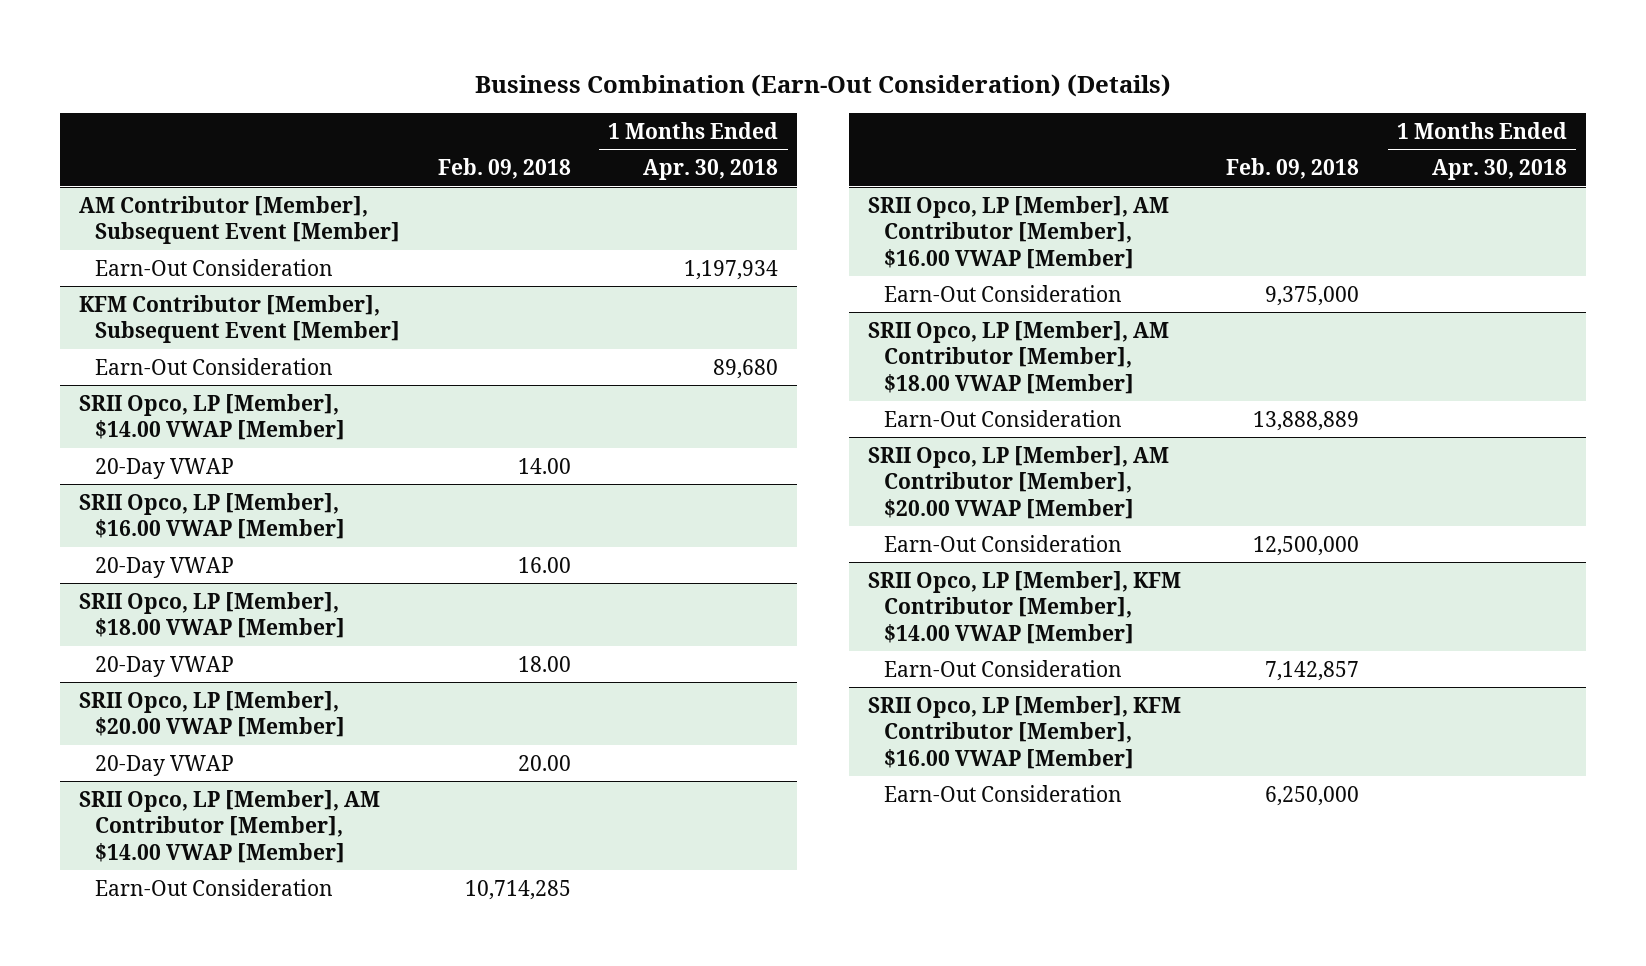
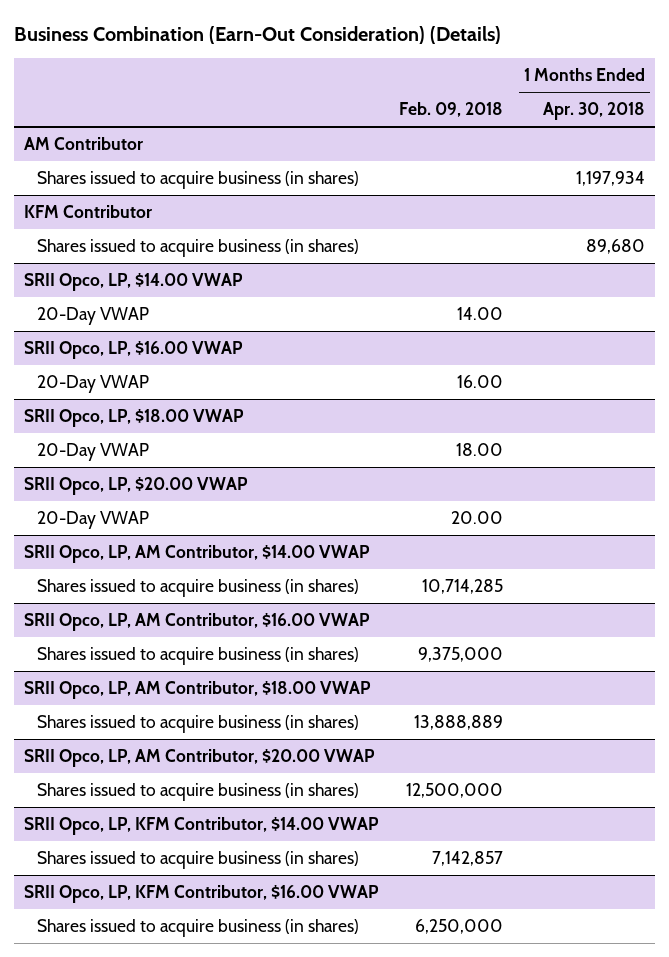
[79,195,401,245] AM Contributor [Member], Subsequent Event [Member] -> none
[79,294,401,344] KFM Contributor [Member], Subsequent Event [Member] -> none
none -> [24,137,144,151] AM Contributor
[95,258,334,276] Earn-Out Consideration -> [36,171,359,190] Shares issued to acquire business (in shares)
none -> [24,205,153,219] KFM Contributor
[95,357,334,375] Earn-Out Consideration -> [36,239,359,258] Shares issued to acquire business (in shares)
[79,393,346,441] SRII Opco, LP [Member], $14.00 VWAP [Member] -> [24,273,244,292] SRII Opco, LP, $14.00 VWAP
[79,492,346,540] SRII Opco, LP [Member], $16.00 VWAP [Member] -> [24,341,244,360] SRII Opco, LP, $16.00 VWAP
[79,591,346,639] SRII Opco, LP [Member], $18.00 VWAP [Member] -> [24,409,245,428] SRII Opco, LP, $18.00 VWAP
[79,690,346,738] SRII Opco, LP [Member], $20.00 VWAP [Member] -> [24,477,249,496] SRII Opco, LP, $20.00 VWAP
[79,789,381,863] SRII Opco, LP [Member], AM Contributor [Member], $14.00 VWAP [Member] -> [24,545,371,564] SRII Opco, LP, AM Contributor, $14.00 VWAP
[95,878,334,896] Earn-Out Consideration -> [36,579,359,598] Shares issued to acquire business (in shares)
[867,195,1169,269] SRII Opco, LP [Member], AM Contributor [Member], $16.00 VWAP [Member] -> [24,613,371,632] SRII Opco, LP, AM Contributor, $16.00 VWAP
[883,284,1122,302] Earn-Out Consideration -> [36,647,359,666] Shares issued to acquire business (in shares)
[867,320,1169,394] SRII Opco, LP [Member], AM Contributor [Member], $18.00 VWAP [Member] -> [24,681,372,700] SRII Opco, LP, AM Contributor, $18.00 VWAP
[883,409,1122,427] Earn-Out Consideration -> [36,715,359,734] Shares issued to acquire business (in shares)
[867,445,1169,519] SRII Opco, LP [Member], AM Contributor [Member], $20.00 VWAP [Member] -> [24,749,376,768] SRII Opco, LP, AM Contributor, $20.00 VWAP
[883,534,1122,552] Earn-Out Consideration -> [36,783,359,802] Shares issued to acquire business (in shares)
[867,570,1181,644] SRII Opco, LP [Member], KFM Contributor [Member], $14.00 VWAP [Member] -> [24,817,380,836] SRII Opco, LP, KFM Contributor, $14.00 VWAP
[883,659,1122,677] Earn-Out Consideration -> [36,851,359,870] Shares issued to acquire business (in shares)
[867,695,1181,769] SRII Opco, LP [Member], KFM Contributor [Member], $16.00 VWAP [Member] -> [24,885,380,904] SRII Opco, LP, KFM Contributor, $16.00 VWAP
[883,784,1122,802] Earn-Out Consideration -> [36,919,359,938] Shares issued to acquire business (in shares)

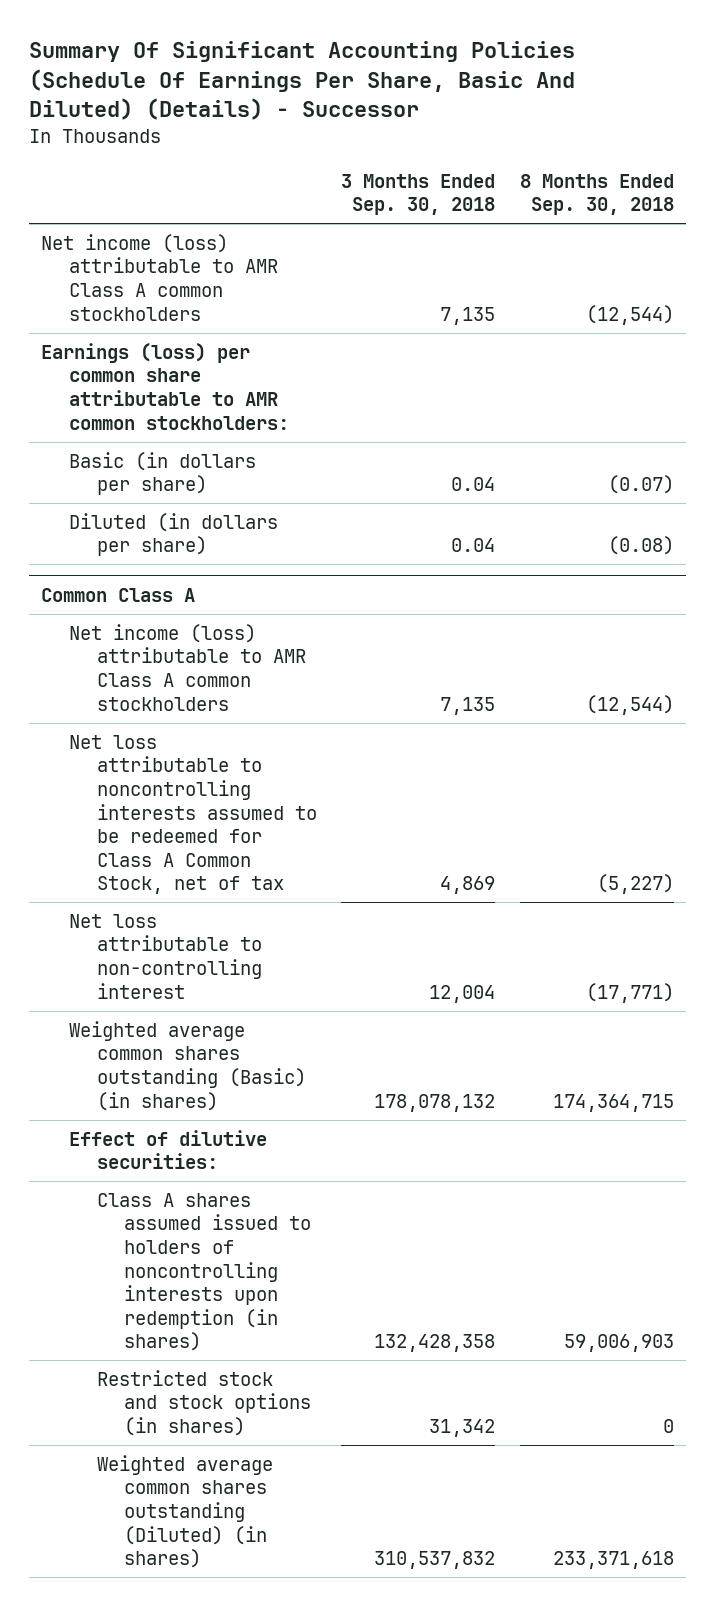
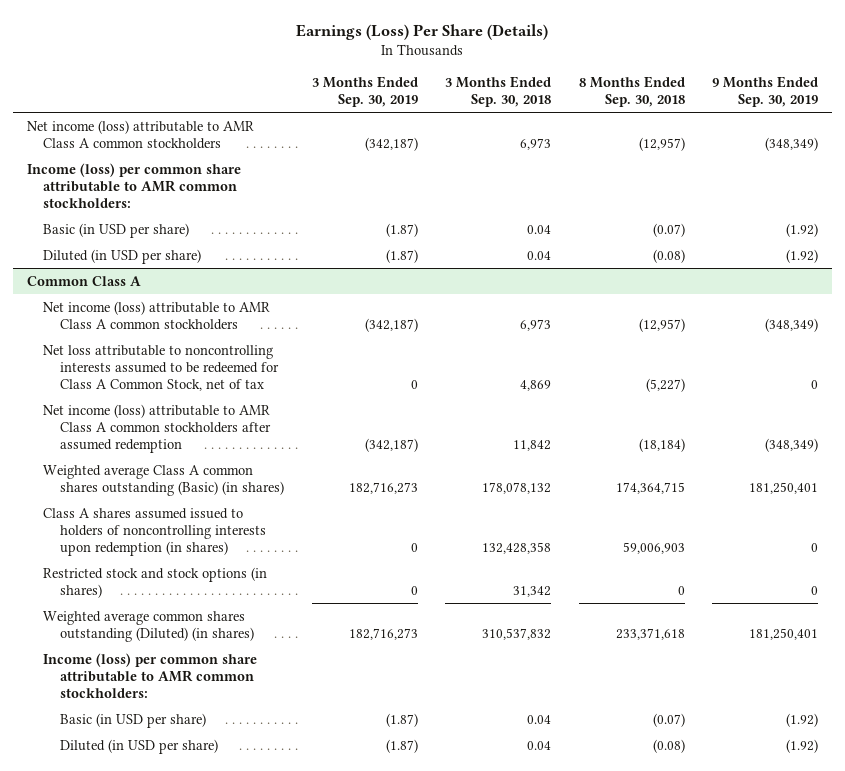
[29,41,576,121] Summary Of Significant Accounting Policies (Schedule Of Earnings Per Share, Basic And Diluted) (Details) - Successor -> [296,23,549,40] Earnings (Loss) Per Share (Details)
none -> [311,76,418,108] 3 Months Ended Sep. 30, 2019
none -> [711,76,818,108] 9 Months Ended Sep. 30, 2019
[440,306,496,325] 7,135 -> [520,137,552,150] 6,973
[585,304,674,325] (12,544) -> [638,136,685,151] (12,957)
[41,342,290,430] Earnings (loss) per common share attributable to AMR common stockholders: -> [26,162,241,208] Income (loss) per common share attributable to AMR common stockholders:
[69,451,257,496] Basic (in dollars per share) -> [43,222,190,238] Basic (in USD per share)
[69,512,279,557] Diluted (in dollars per share) -> [43,248,202,264] Diluted (in USD per share)
[440,696,496,715] 7,135 -> [520,318,552,331] 6,973
[585,694,674,715] (12,544) -> [638,317,685,332] (12,957)
[69,913,262,999] Net loss attributable to non-controlling interest -> none
[69,1129,268,1170] Effect of dilutive securities: -> none
none -> [43,403,272,453] Net income (loss) attributable to AMR Class A common stockholders after assumed redemption
[69,1020,306,1111] Weighted average common shares outstanding (Basic) (in shares) -> [43,464,285,496] Weighted average Class A common shares outstanding (Basic) (in shares)
none -> [43,652,258,698] Income (loss) per common share attributable to AMR common stockholders:
none -> [60,712,207,728] Basic (in USD per share)
none -> [60,738,219,754] Diluted (in USD per share)

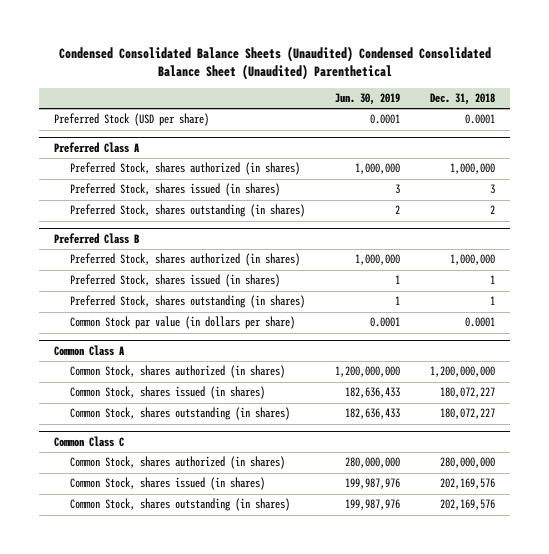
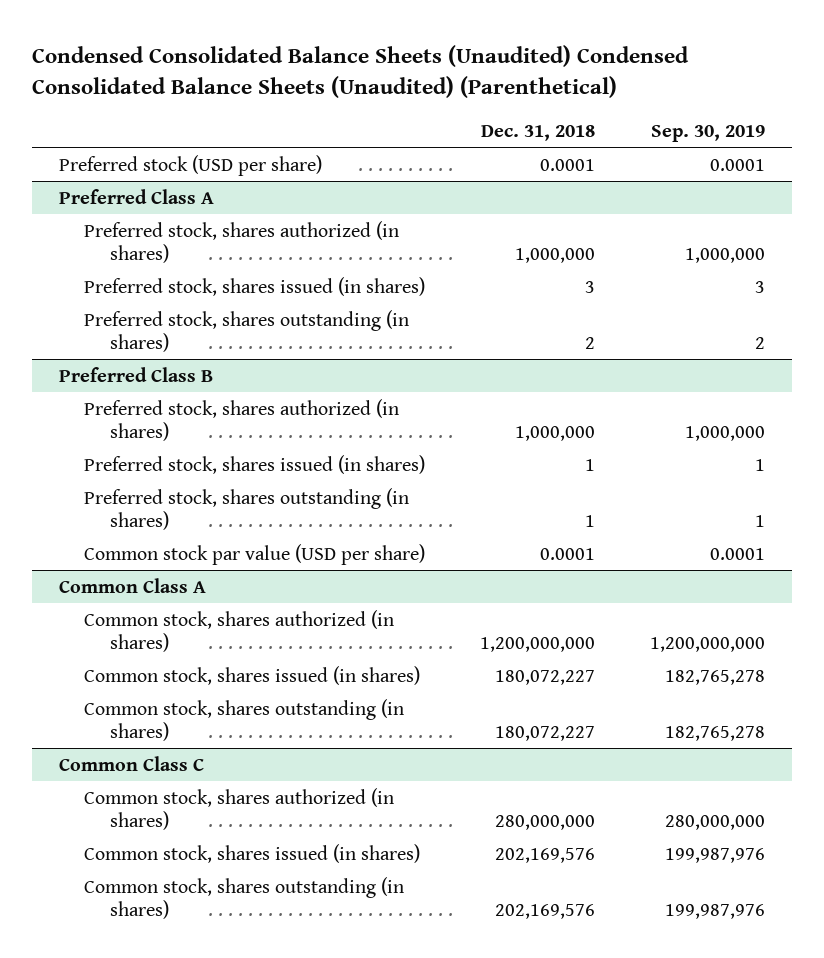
[58,45,491,80] Condensed Consolidated Balance Sheets (Unaudited) Condensed Consolidated Balance Sheet (Unaudited) Parenthetical -> [31,44,689,99] Condensed Consolidated Balance Sheets (Unaudited) Condensed Consolidated Balance Sheets (Unaudited) (Parenthetical)
[334,93,400,106] Jun. 30, 2019 -> none
none -> [650,124,765,142] Sep. 30, 2019
[54,113,210,127] Preferred Stock (USD per share) -> [59,154,323,176] Preferred stock (USD per share)
[69,162,300,176] Preferred Stock, shares authorized (in shares) -> [84,220,400,264] Preferred stock, shares authorized (in shares)
[69,183,280,197] Preferred Stock, shares issued (in shares) -> [84,276,426,296] Preferred stock, shares issued (in shares)
[69,204,305,218] Preferred Stock, shares outstanding (in shares) -> [84,309,410,353] Preferred stock, shares outstanding (in shares)
[69,253,300,267] Preferred Stock, shares authorized (in shares) -> [84,398,400,442] Preferred stock, shares authorized (in shares)
[69,274,280,288] Preferred Stock, shares issued (in shares) -> [84,454,426,474] Preferred stock, shares issued (in shares)
[69,295,305,309] Preferred Stock, shares outstanding (in shares) -> [84,487,410,531] Preferred stock, shares outstanding (in shares)
[69,316,295,330] Common Stock par value (in dollars per share) -> [84,543,426,565] Common stock par value (USD per share)
[69,365,285,379] Common Stock, shares authorized (in shares) -> [84,609,395,653] Common stock, shares authorized (in shares)
[69,386,265,400] Common Stock, shares issued (in shares) -> [84,665,421,685] Common stock, shares issued (in shares)
[69,407,290,421] Common Stock, shares outstanding (in shares) -> [84,698,405,742] Common stock, shares outstanding (in shares)
[69,456,285,470] Common Stock, shares authorized (in shares) -> [84,787,395,831] Common stock, shares authorized (in shares)
[69,477,265,491] Common Stock, shares issued (in shares) -> [84,843,421,863] Common stock, shares issued (in shares)
[69,498,290,512] Common Stock, shares outstanding (in shares) -> [84,876,405,920] Common stock, shares outstanding (in shares)

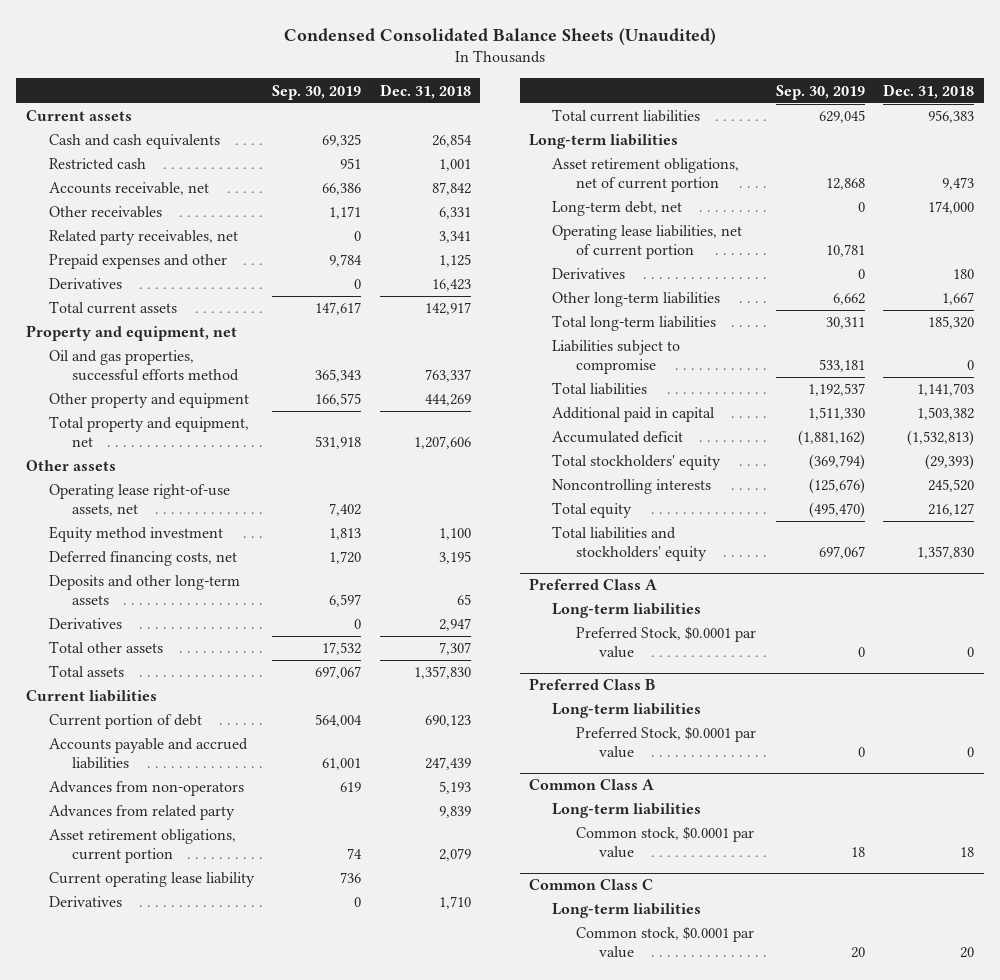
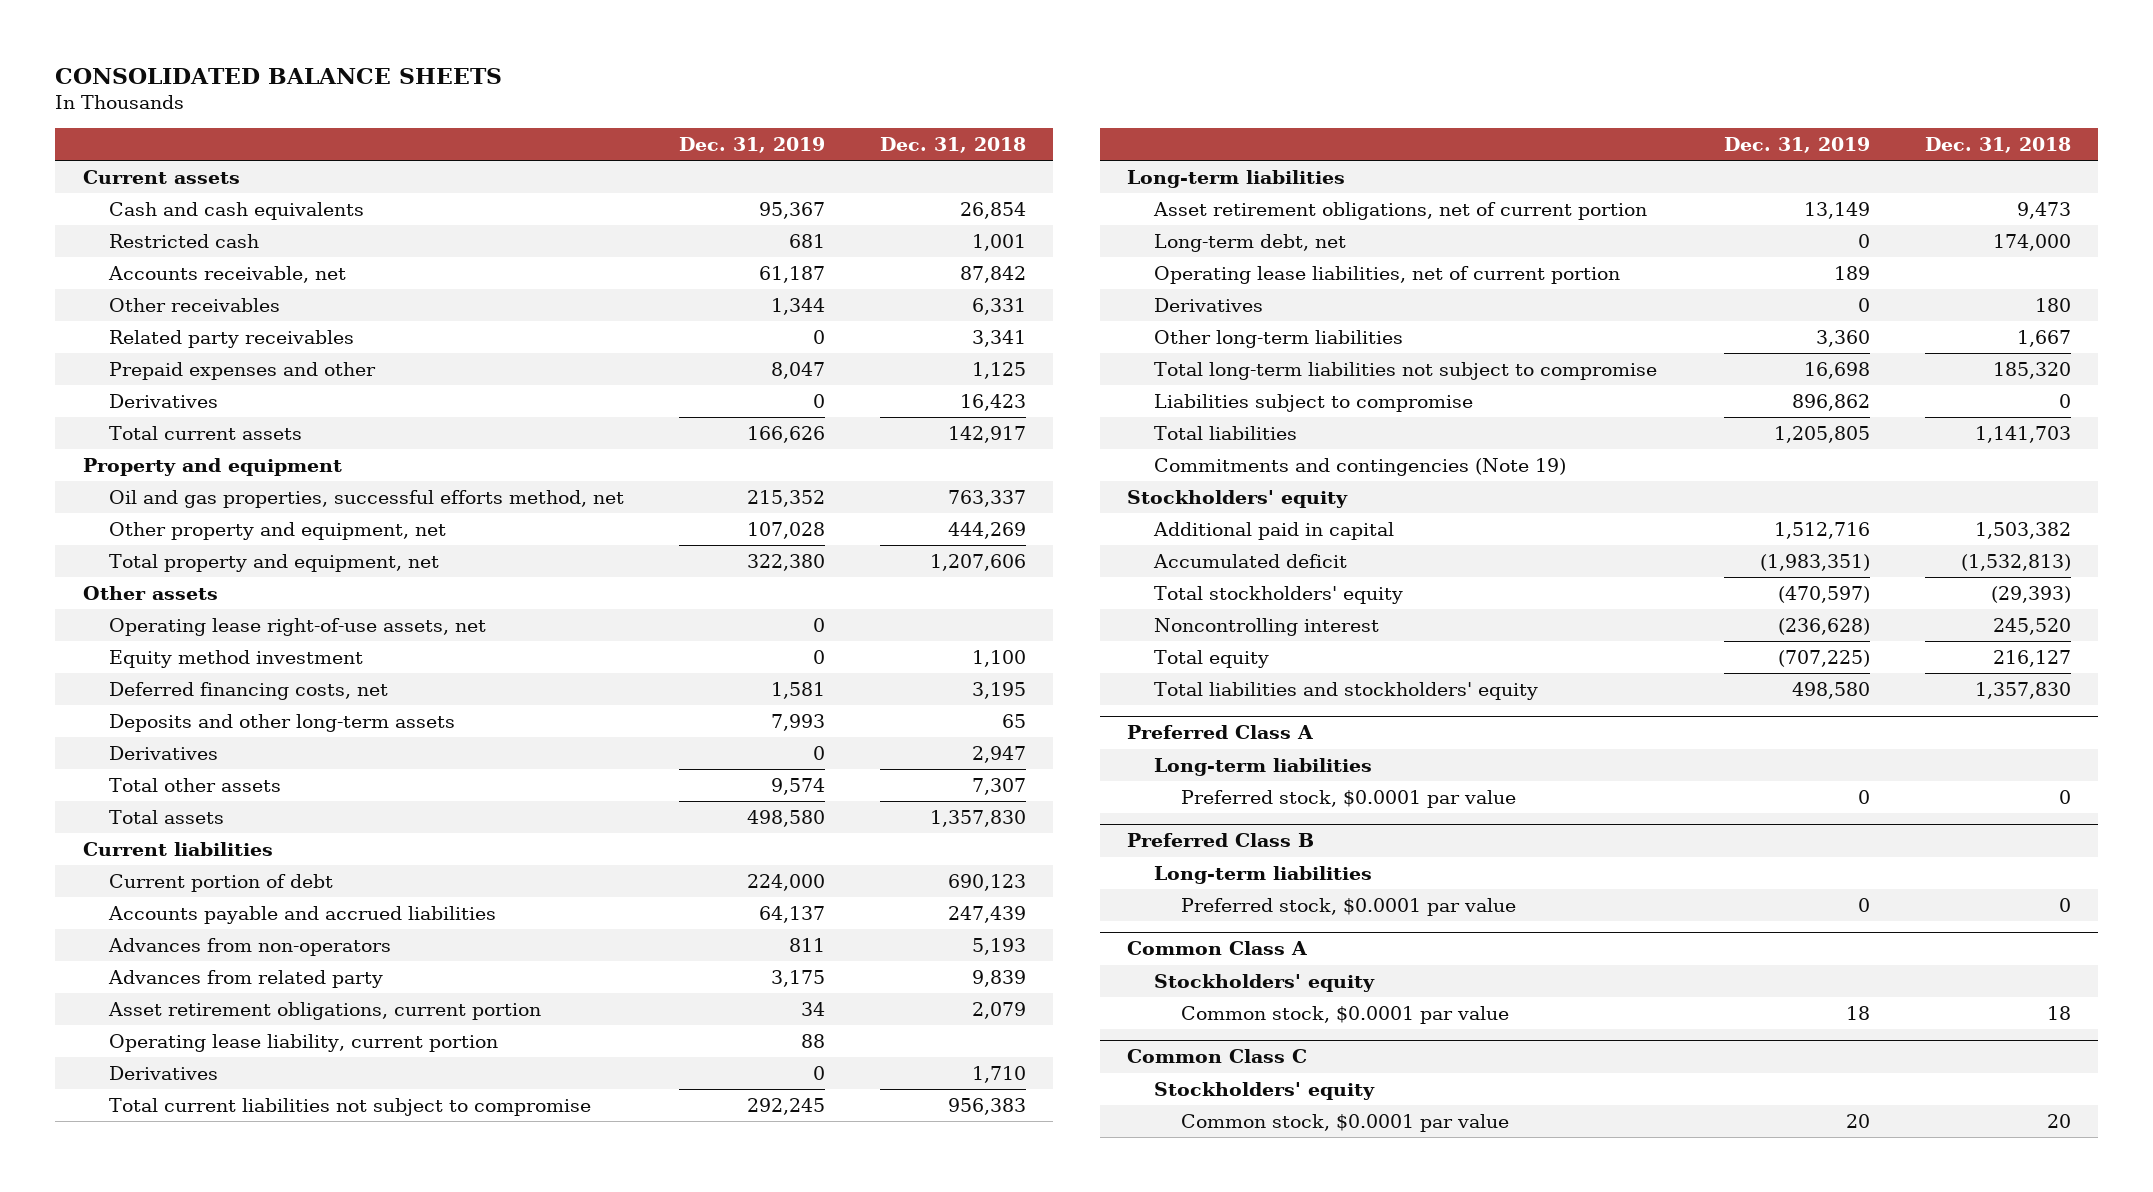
[284,28,717,46] Condensed Consolidated Balance Sheets (Unaudited) -> [55,68,503,85] CONSOLIDATED BALANCE SHEETS
[272,84,362,100] Sep. 30, 2019 -> none
none -> [679,137,826,154] Dec. 31, 2019
[48,230,238,246] Related party receivables, net -> [109,329,355,348] Related party receivables
[25,325,237,342] Property and equipment, net -> [82,457,342,476] Property and equipment
[48,350,240,381] Oil and gas properties, successful efforts method -> [109,489,625,508] Oil and gas properties, successful efforts method, net
[48,393,249,409] Other property and equipment -> [109,521,447,540] Other property and equipment, net
[48,872,255,888] Current operating lease liability -> [109,1033,499,1052] Operating lease liability, current portion
[552,109,701,123] Total current liabilities -> [109,1097,592,1116] Total current liabilities not subject to compromise
[552,315,717,332] Total long-term liabilities -> [1154,361,1658,380] Total long-term liabilities not subject to compromise
none -> [1154,457,1567,476] Commitments and contingencies (Note 19)
none -> [1127,489,1349,508] Stockholders' equity
[552,479,712,495] Noncontrolling interests -> [1154,617,1380,636] Noncontrolling interest
[575,626,756,658] Preferred Stock, $0.0001 par value -> [1180,789,1516,808] Preferred stock, $0.0001 par value
[575,726,756,758] Preferred Stock, $0.0001 par value -> [1180,897,1516,916] Preferred stock, $0.0001 par value
[552,803,702,819] Long-term liabilities -> none
none -> [1154,973,1376,992] Stockholders' equity
[552,903,702,919] Long-term liabilities -> none
none -> [1154,1081,1376,1100] Stockholders' equity

